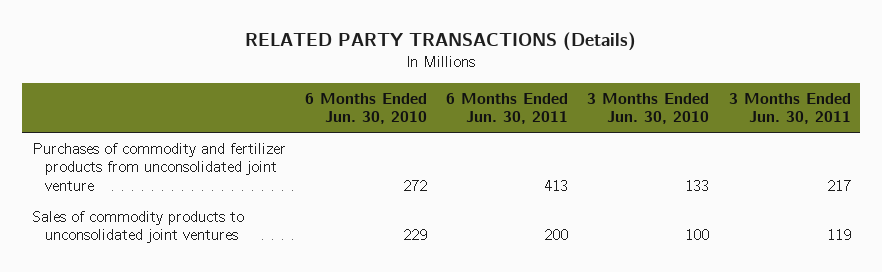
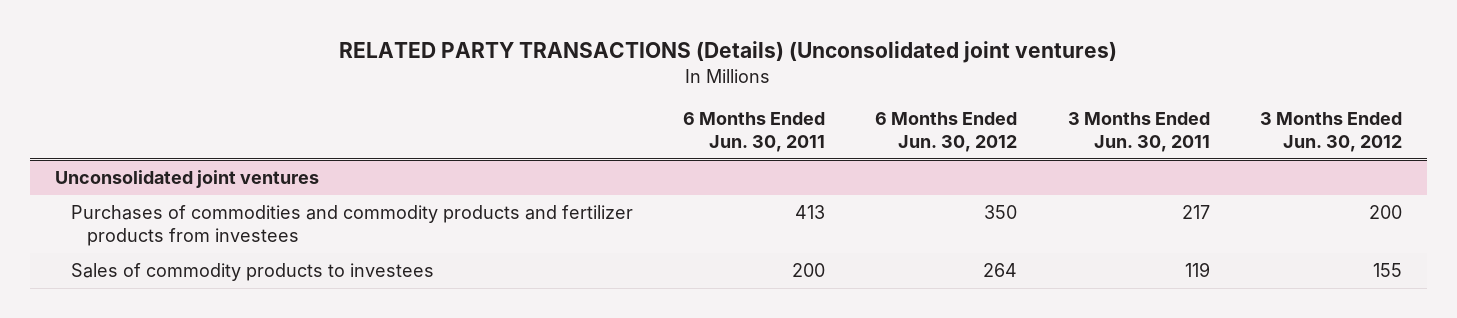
[245,32,637,52] RELATED PARTY TRANSACTIONS (Details) -> [339,41,1118,64] RELATED PARTY TRANSACTIONS (Details) (Unconsolidated joint ventures)
[304,92,427,125] 6 Months Ended Jun. 30, 2010 -> none
[587,92,710,125] 3 Months Ended Jun. 30, 2010 -> none
none -> [875,111,1018,152] 6 Months Ended Jun. 30, 2012
none -> [1259,111,1402,152] 3 Months Ended Jun. 30, 2012
none -> [54,169,319,188] Unconsolidated joint ventures
[31,142,286,191] Purchases of commodity and fertilizer products from unconsolidated joint venture -> [70,204,633,247] Purchases of commodities and commodity products and fertilizer products from investees
[31,210,244,244] Sales of commodity products to unconsolidated joint ventures -> [70,262,434,281] Sales of commodity products to investees

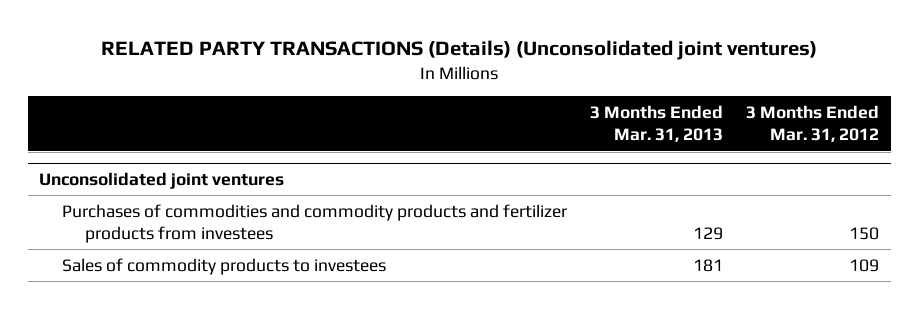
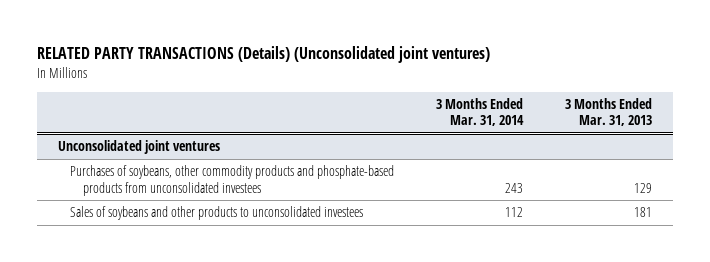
[746,105,880,143] 3 Months Ended Mar. 31, 2012 -> none
none -> [436,98,525,127] 3 Months Ended Mar. 31, 2014
[62,203,568,243] Purchases of commodities and commodity products and fertilizer products from investees -> [70,165,395,196] Purchases of soybeans, other commodity products and phosphate-based products from unconsolidated investees
[62,257,387,275] Sales of commodity products to investees -> [70,206,364,221] Sales of soybeans and other products to unconsolidated investees

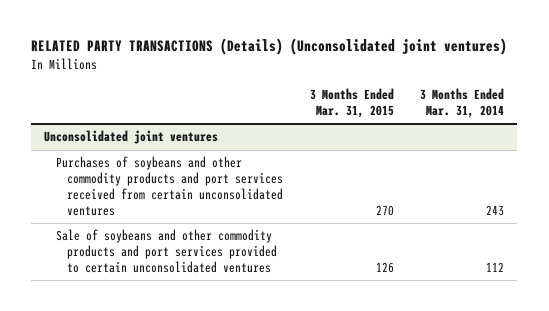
[564,98,652,127] 3 Months Ended Mar. 31, 2013 -> none
none -> [309,88,394,119] 3 Months Ended Mar. 31, 2015
[70,165,395,196] Purchases of soybeans, other commodity products and phosphate-based products from unconsolidated investees -> [55,156,284,216] Purchases of soybeans and other commodity products and port services received from certain unconsolidated ventures
[70,206,364,221] Sales of soybeans and other products to unconsolidated investees -> [55,229,278,274] Sale of soybeans and other commodity products and port services provided to certain unconsolidated ventures

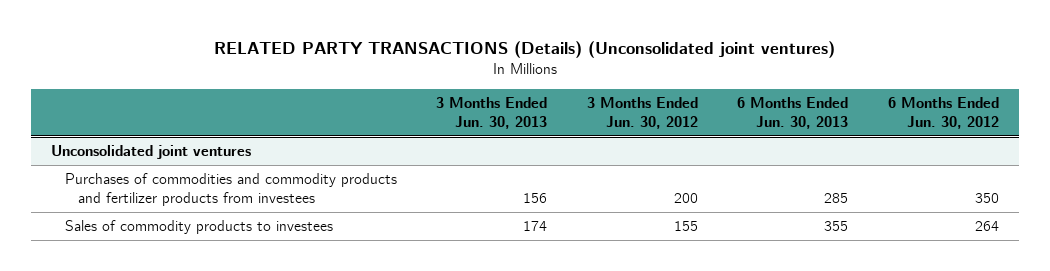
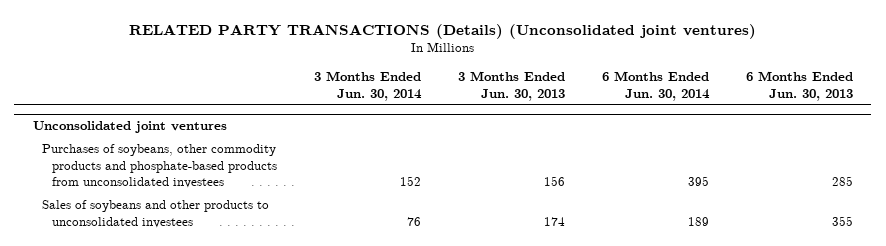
[586,97,698,129] 3 Months Ended Jun. 30, 2012 -> none
[887,97,999,129] 6 Months Ended Jun. 30, 2012 -> none
none -> [313,71,422,102] 3 Months Ended Jun. 30, 2014
none -> [601,71,710,102] 6 Months Ended Jun. 30, 2014
[64,173,397,206] Purchases of commodities and commodity products and fertilizer products from investees -> [42,143,277,189] Purchases of soybeans, other commodity products and phosphate-based products from unconsolidated investees
[64,220,333,235] Sales of commodity products to investees -> [42,199,270,228] Sales of soybeans and other products to unconsolidated investees

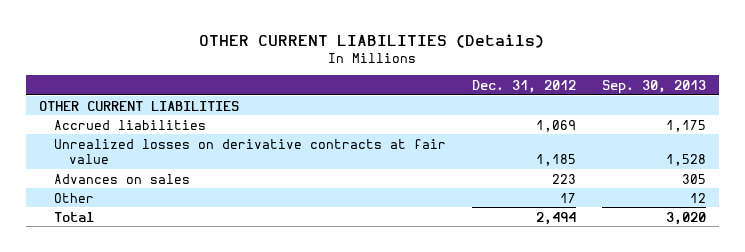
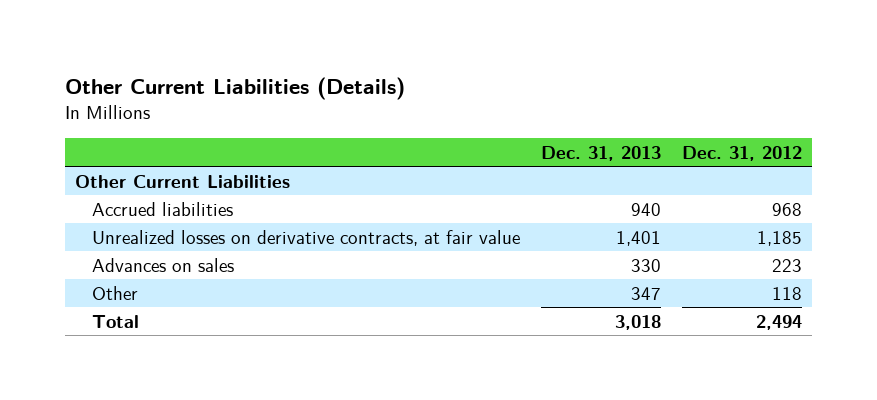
[199,33,545,48] OTHER CURRENT LIABILITIES (Details) -> [64,76,405,100] Other Current Liabilities (Details)
[601,79,706,94] Sep. 30, 2013 -> none
none -> [541,145,662,161] Dec. 31, 2013
[38,100,239,111] OTHER CURRENT LIABILITIES -> [75,174,291,188] Other Current Liabilities
[536,119,577,132] 1,069 -> [771,202,802,216] 968
[54,138,447,164] Unrealized losses on derivative contracts at fair value -> [92,229,521,246] Unrealized losses on derivative contracts, at fair value
[560,192,577,203] 17 -> [771,286,802,300] 118

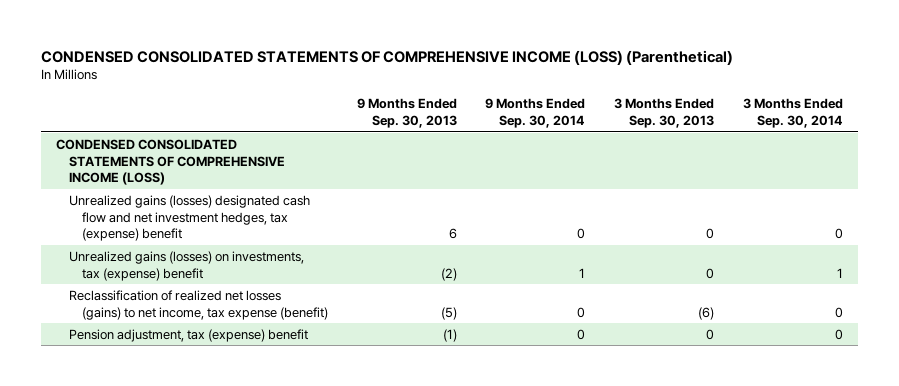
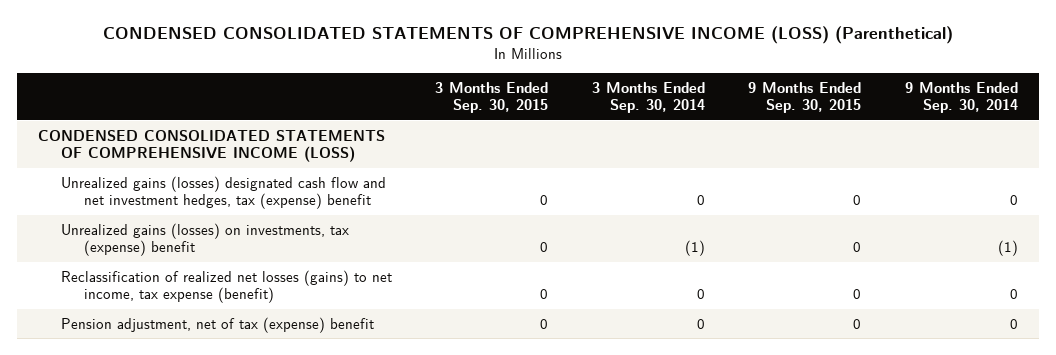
[356,98,457,128] 9 Months Ended Sep. 30, 2013 -> none
[614,98,715,128] 3 Months Ended Sep. 30, 2013 -> none
none -> [435,81,549,114] 3 Months Ended Sep. 30, 2015
none -> [748,81,862,114] 9 Months Ended Sep. 30, 2015
[579,267,586,278] 1 -> [997,240,1018,257] (1)
[837,267,844,278] 1 -> [684,240,705,257] (1)
[68,328,308,342] Pension adjustment, tax (expense) benefit -> [61,316,375,333] Pension adjustment, net of tax (expense) benefit

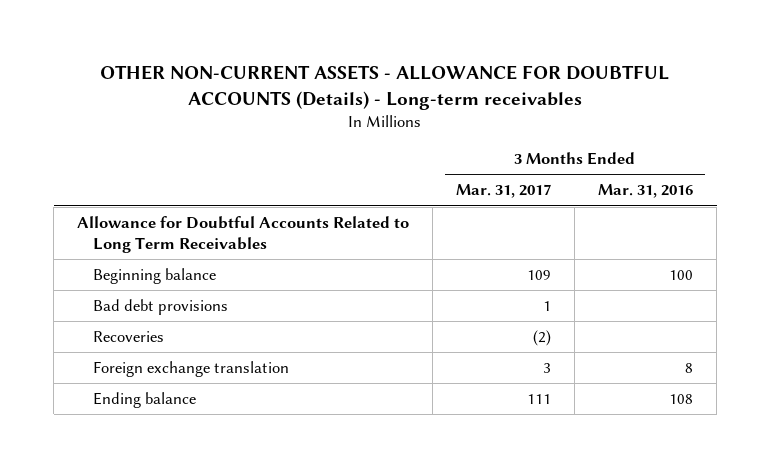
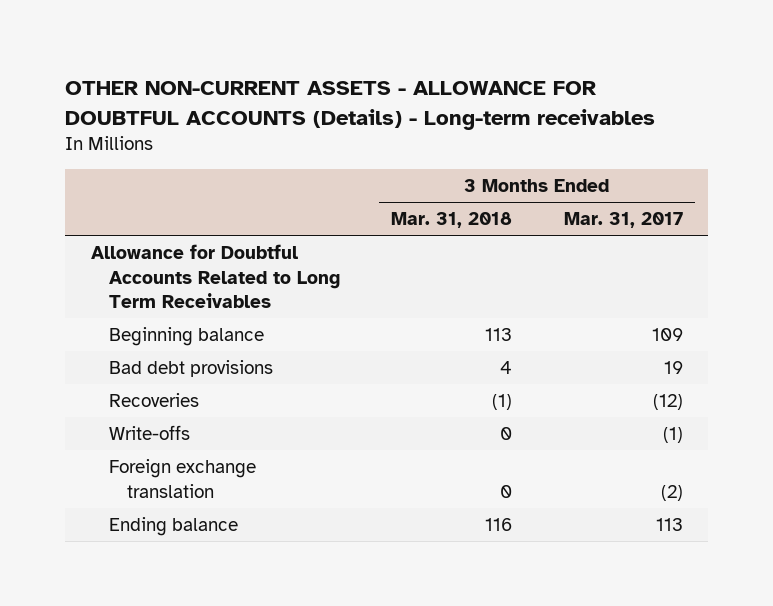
[598,184,694,199] Mar. 31, 2016 -> none
none -> [391,212,513,229] Mar. 31, 2018
[543,300,552,311] 1 -> [663,361,683,375] 19
[533,329,552,346] (2) -> [652,394,683,411] (12)
none -> [109,425,191,441] Write-offs
[543,362,552,373] 3 -> [660,484,683,501] (2)
[527,393,552,404] 111 -> [655,518,683,532] 113

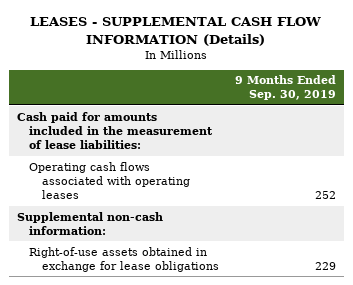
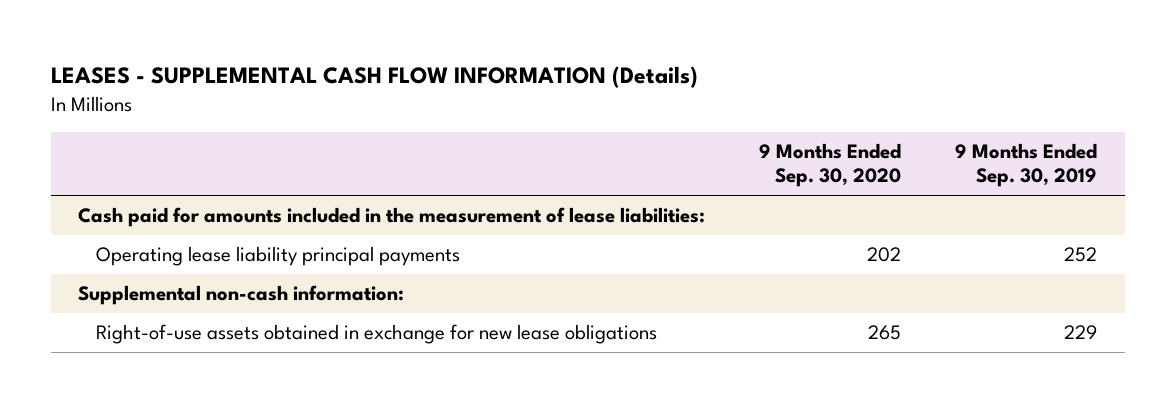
none -> [759,142,902,188] 9 Months Ended Sep. 30, 2020
[29,161,190,200] Operating cash flows associated with operating leases -> [95,246,460,267] Operating lease liability principal payments
[29,246,219,272] Right-of-use assets obtained in exchange for lease obligations -> [95,324,657,345] Right-of-use assets obtained in exchange for new lease obligations

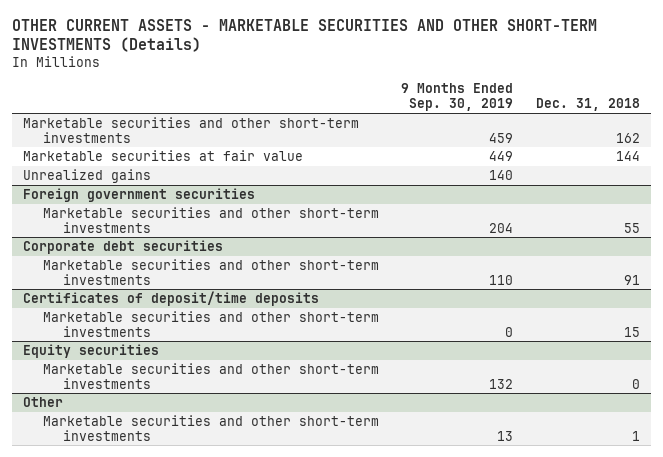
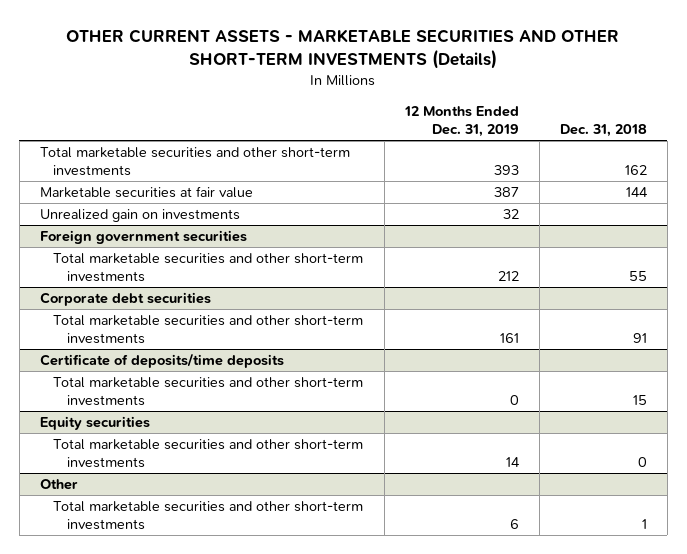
[401,83,514,112] 9 Months Ended Sep. 30, 2019 -> none
none -> [403,105,519,137] 12 Months Ended Dec. 31, 2019
[23,116,360,143] Marketable securities and other short-term investments -> [39,147,350,177] Total marketable securities and other short-term investments
[23,168,152,183] Unrealized gains -> [39,209,240,223] Unrealized gain on investments
[42,206,379,233] Marketable securities and other short-term investments -> [53,253,364,283] Total marketable securities and other short-term investments
[42,258,379,285] Marketable securities and other short-term investments -> [53,315,364,345] Total marketable securities and other short-term investments
[23,290,320,306] Certificates of deposit/time deposits -> [39,353,284,369] Certificate of deposits/time deposits
[42,310,379,337] Marketable securities and other short-term investments -> [53,377,364,407] Total marketable securities and other short-term investments
[42,362,379,389] Marketable securities and other short-term investments -> [53,439,364,469] Total marketable securities and other short-term investments
[42,414,379,441] Marketable securities and other short-term investments -> [53,501,364,531] Total marketable securities and other short-term investments

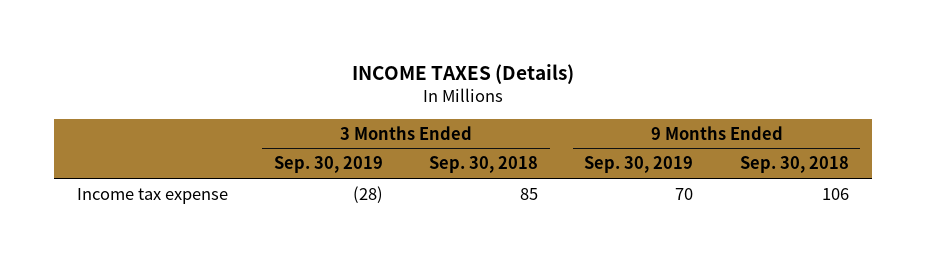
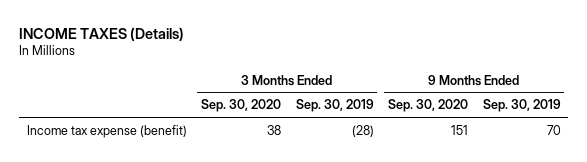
[429,156,539,174] Sep. 30, 2018 -> none
[739,156,849,174] Sep. 30, 2018 -> none
none -> [201,99,282,113] Sep. 30, 2020
none -> [388,99,469,113] Sep. 30, 2020
[76,187,228,204] Income tax expense -> [26,124,187,138] Income tax expense (benefit)

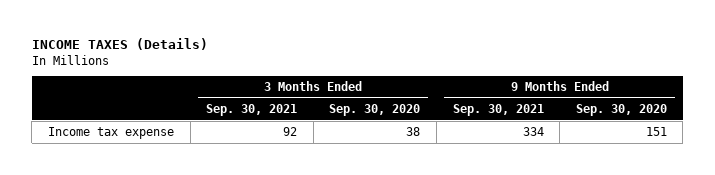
[295,99,374,113] Sep. 30, 2019 -> none
[482,99,561,113] Sep. 30, 2019 -> none
none -> [206,104,298,117] Sep. 30, 2021
none -> [452,104,544,117] Sep. 30, 2021
[26,124,187,138] Income tax expense (benefit) -> [47,127,174,140] Income tax expense

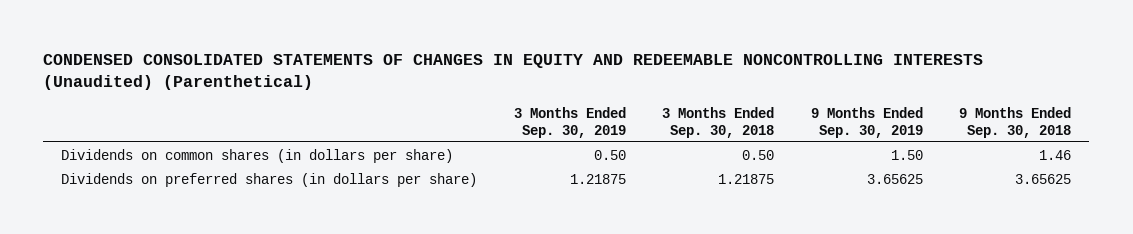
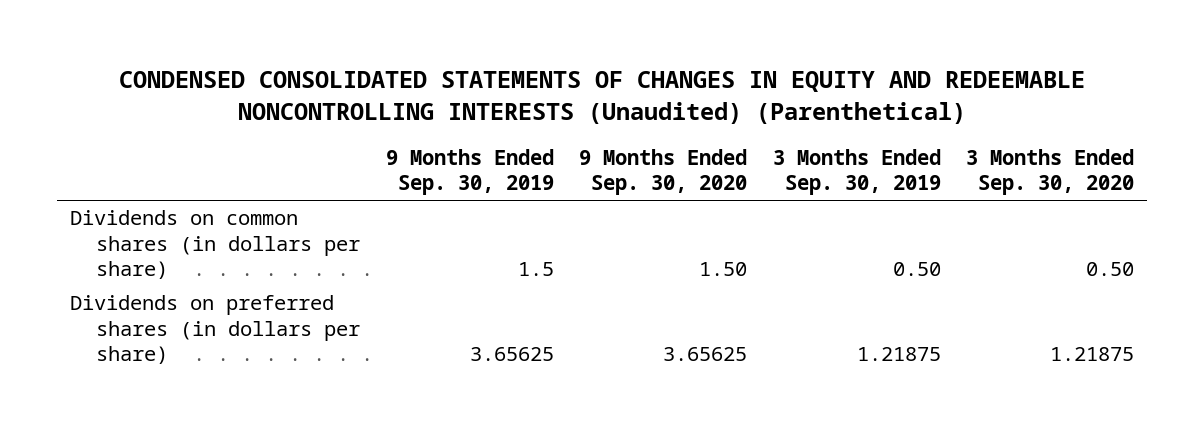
[662,107,775,138] 3 Months Ended Sep. 30, 2018 -> none
[959,107,1072,138] 9 Months Ended Sep. 30, 2018 -> none
none -> [579,149,748,196] 9 Months Ended Sep. 30, 2020
none -> [966,149,1135,196] 3 Months Ended Sep. 30, 2020
[890,149,923,160] 1.50 -> [517,261,554,276] 1.5

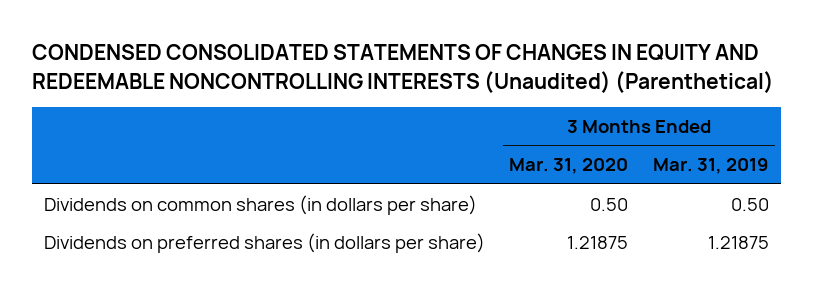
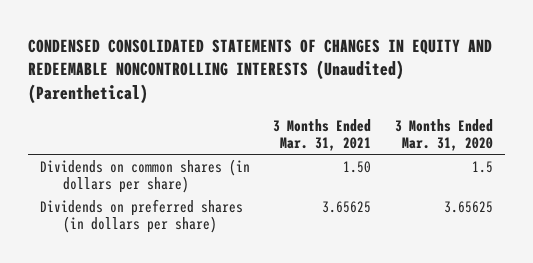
[652,158,769,175] Mar. 31, 2019 -> none
none -> [273,118,372,152] 3 Months Ended Mar. 31, 2021
[590,197,629,211] 0.50 -> [471,160,493,173] 1.5
[567,235,629,249] 1.21875 -> [443,200,493,213] 3.65625

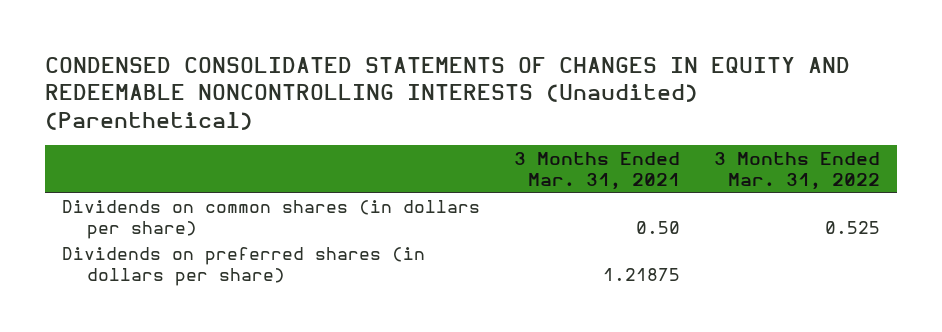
[394,118,493,152] 3 Months Ended Mar. 31, 2020 -> none
none -> [713,152,880,191] 3 Months Ended Mar. 31, 2022
[343,160,372,173] 1.50 -> [635,220,680,234] 0.50
[322,200,372,213] 3.65625 -> [602,267,680,281] 1.21875

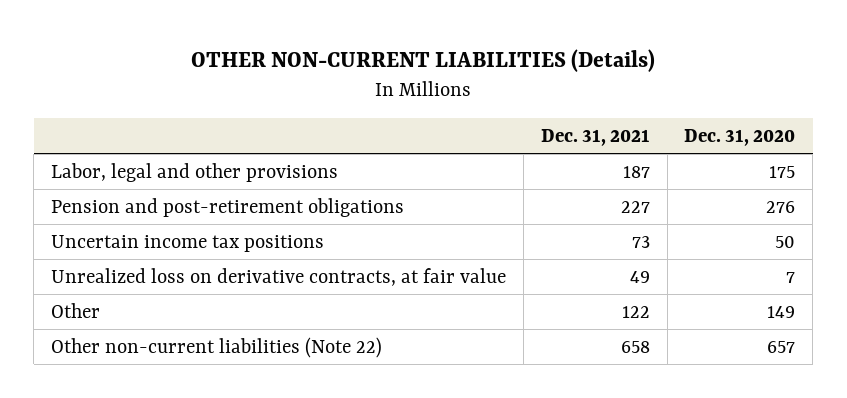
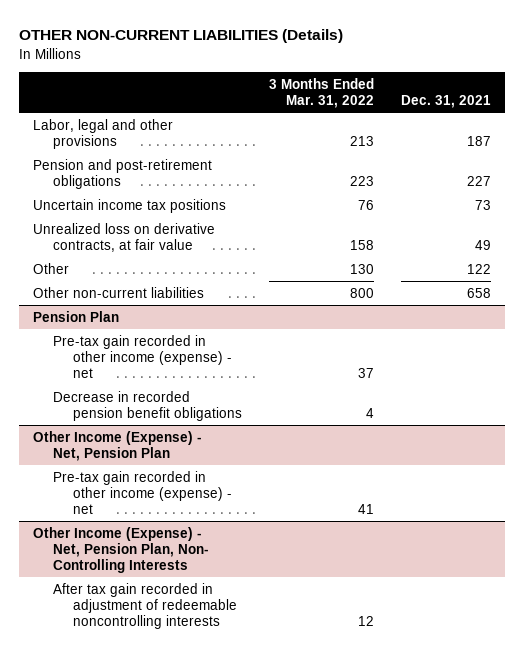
[684,128,796,146] Dec. 31, 2020 -> none
none -> [269,77,375,109] 3 Months Ended Mar. 31, 2022
[51,336,383,358] Other non-current liabilities (Note 22) -> [32,286,204,298] Other non-current liabilities
none -> [32,310,119,322] Pension Plan
none -> [52,334,233,379] Pre-tax gain recorded in other income (expense) - net
none -> [52,390,243,421] Decrease in recorded pension benefit obligations
none -> [32,430,202,461] Other Income (Expense) - Net, Pension Plan
none -> [52,470,233,515] Pre-tax gain recorded in other income (expense) - net
none -> [32,526,209,574] Other Income (Expense) - Net, Pension Plan, Non- Controlling Interests
none -> [52,582,238,630] After tax gain recorded in adjustment of redeemable noncontrolling interests

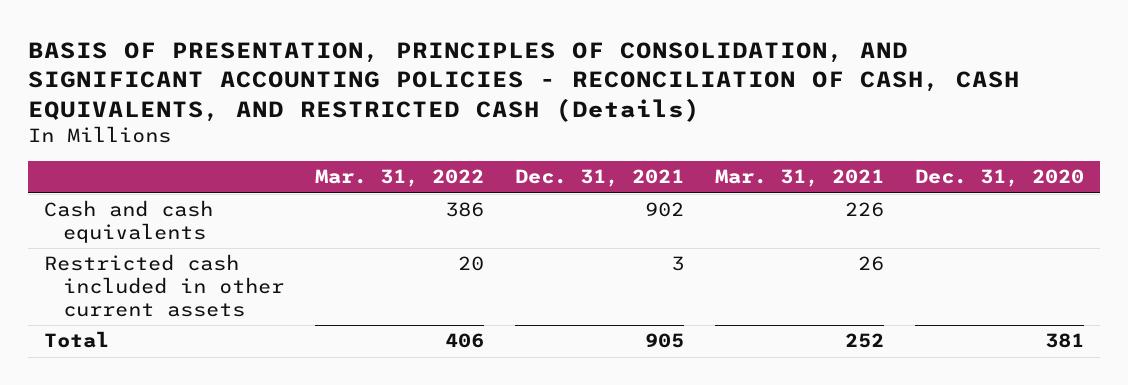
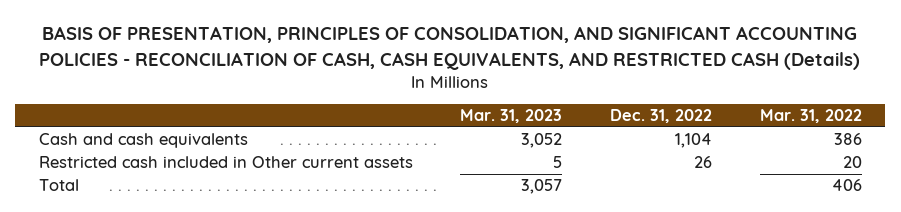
[514,169,684,188] Dec. 31, 2021 -> none
[715,169,885,188] Mar. 31, 2021 -> none
[915,169,1085,188] Dec. 31, 2020 -> none
none -> [460,109,563,124] Mar. 31, 2023
none -> [610,109,713,124] Dec. 31, 2022
[43,254,284,318] Restricted cash included in other current assets -> [38,156,413,169] Restricted cash included in Other current assets

